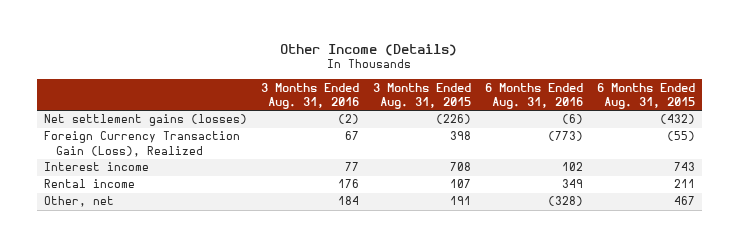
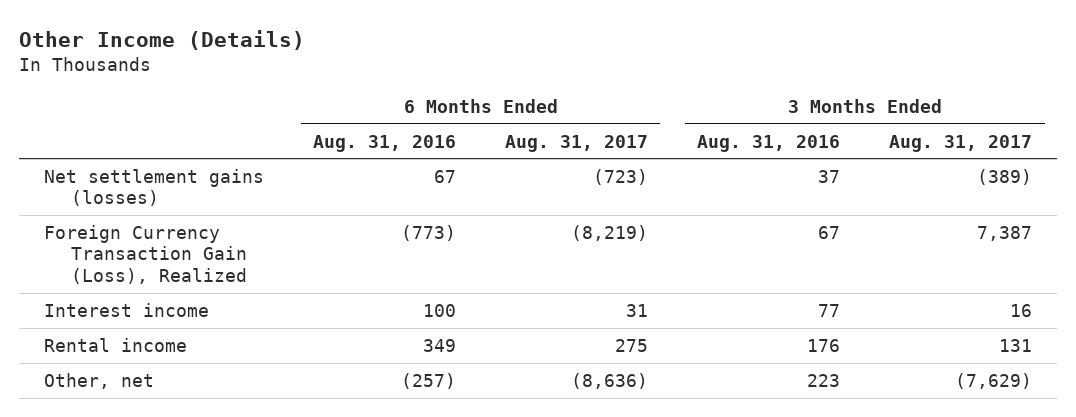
[372,82,471,109] 3 Months Ended Aug. 31, 2015 -> none
[597,82,696,109] 6 Months Ended Aug. 31, 2015 -> none
none -> [505,134,649,152] Aug. 31, 2017
none -> [889,134,1033,152] Aug. 31, 2017
[337,114,359,125] (2) -> [818,169,841,183] 37
[561,114,583,125] (6) -> [433,169,456,183] 67
[561,162,583,172] 102 -> [422,303,456,317] 100
[337,196,359,206] 184 -> [807,373,841,387] 223
[547,196,583,207] (328) -> [400,372,456,389] (257)

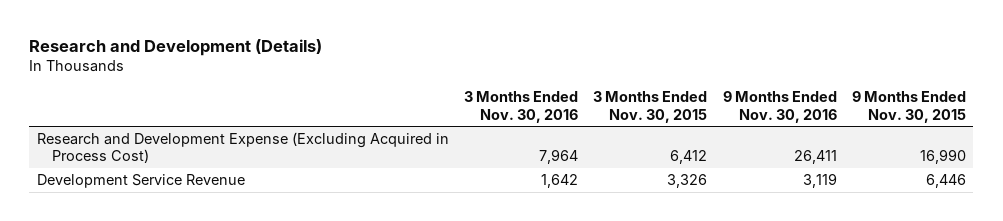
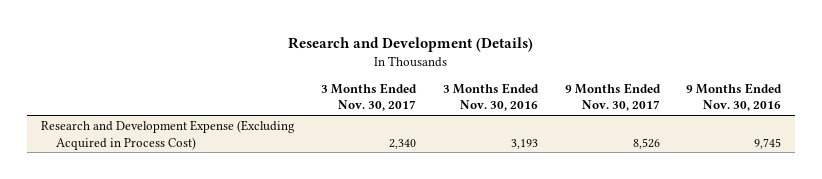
[593,91,708,123] 3 Months Ended Nov. 30, 2015 -> none
[851,91,966,123] 9 Months Ended Nov. 30, 2015 -> none
none -> [321,82,418,112] 3 Months Ended Nov. 30, 2017
none -> [564,82,661,112] 9 Months Ended Nov. 30, 2017
[36,174,245,189] Development Service Revenue -> none
[539,149,579,165] 7,964 -> [511,138,539,149] 3,193
[793,150,837,165] 26,411 -> [754,137,782,149] 9,745

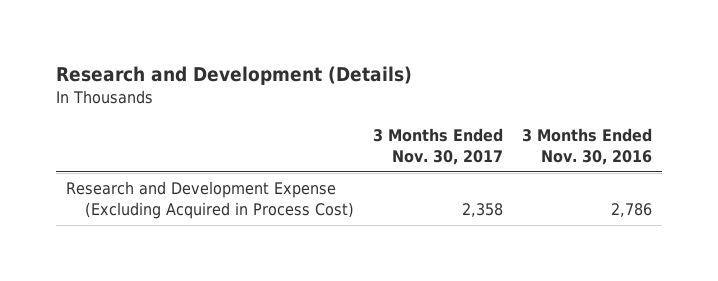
[564,82,661,112] 9 Months Ended Nov. 30, 2017 -> none
[686,82,783,112] 9 Months Ended Nov. 30, 2016 -> none
[389,138,417,149] 2,340 -> [462,203,504,218] 2,358
[511,138,539,149] 3,193 -> [611,203,653,218] 2,786

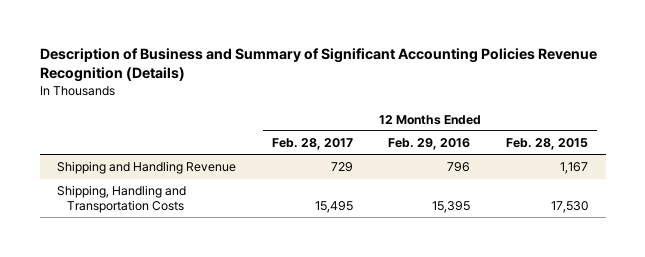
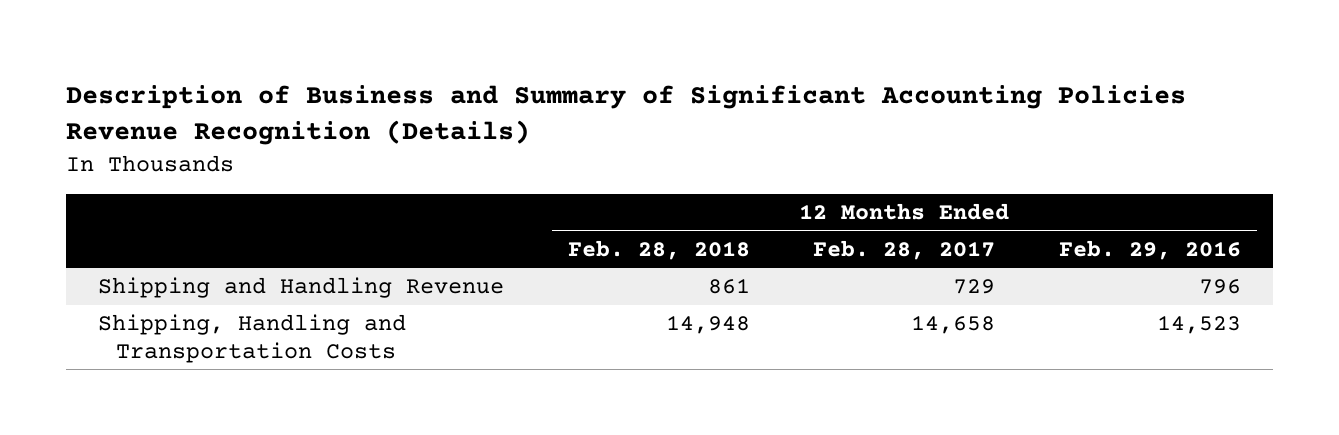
[505,138,588,151] Feb. 28, 2015 -> none
none -> [567,239,750,260] Feb. 28, 2018
[314,201,353,214] 15,495 -> [911,315,996,335] 14,658
[432,201,471,214] 15,395 -> [1156,315,1241,335] 14,523

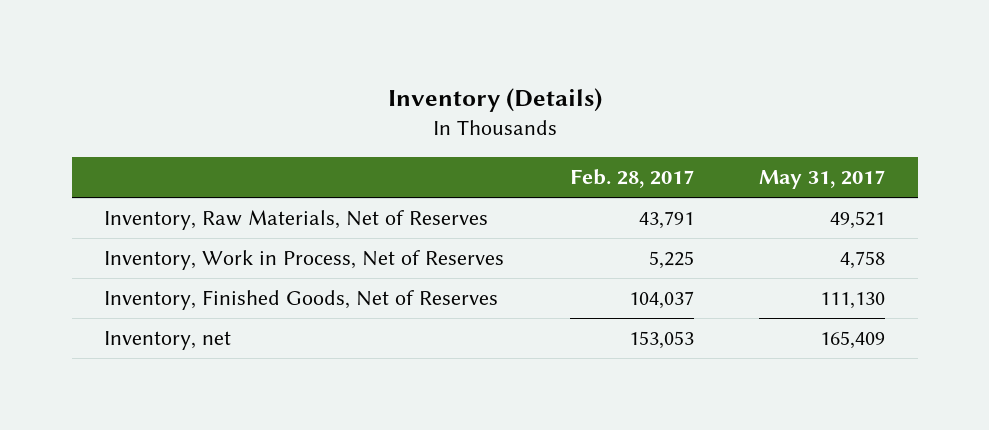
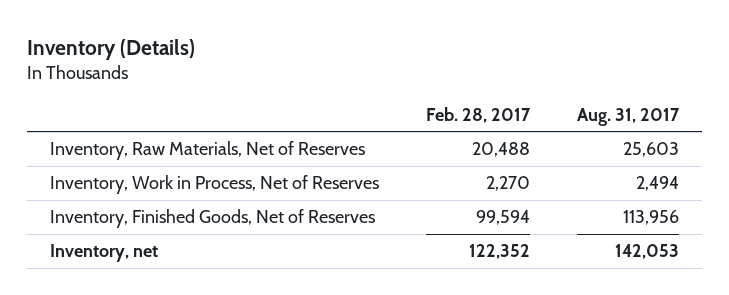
[758,169,885,189] May 31, 2017 -> none
none -> [576,107,680,126] Aug. 31, 2017
[638,211,694,230] 43,791 -> [472,142,531,158] 20,488
[648,251,694,270] 5,225 -> [486,176,531,192] 2,270
[628,291,694,310] 104,037 -> [476,210,531,226] 99,594
[628,331,694,350] 153,053 -> [469,244,531,260] 122,352

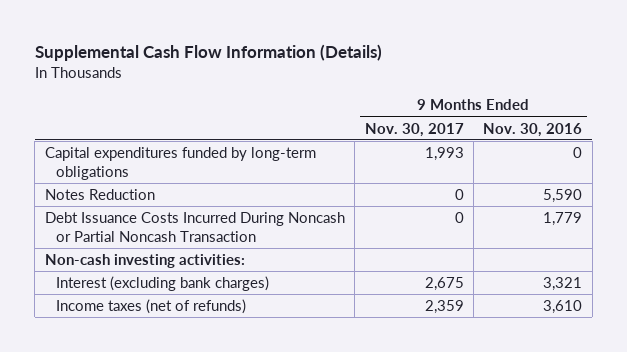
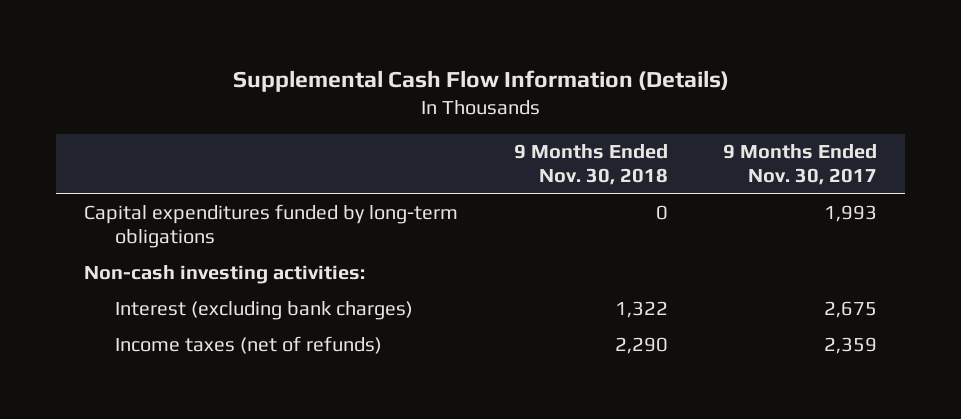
[483,122,583,137] Nov. 30, 2016 -> none
none -> [513,144,668,186] 9 Months Ended Nov. 30, 2018
[44,189,155,201] Notes Reduction -> none
[44,212,345,242] Debt Issuance Costs Incurred During Noncash or Partial Noncash Transaction -> none

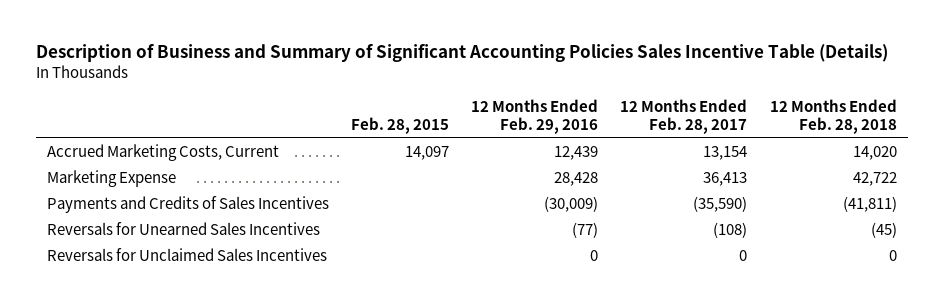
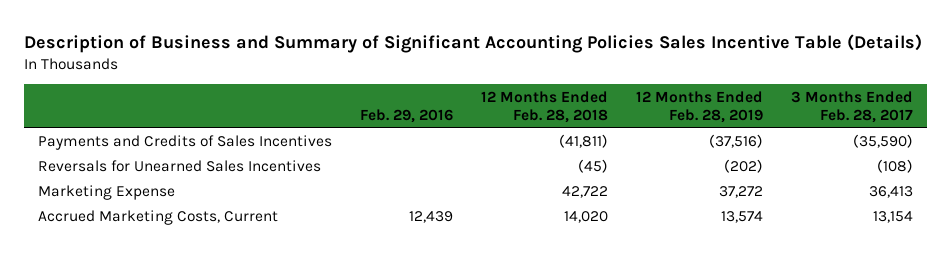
[350,117,449,135] Feb. 28, 2015 -> none
[471,98,599,135] 12 Months Ended Feb. 29, 2016 -> none
[620,98,748,135] 12 Months Ended Feb. 28, 2017 -> none
none -> [359,109,453,124] Feb. 29, 2016
none -> [636,90,764,124] 12 Months Ended Feb. 28, 2019
none -> [791,90,914,124] 3 Months Ended Feb. 28, 2017
[46,248,327,262] Reversals for Unclaimed Sales Incentives -> none
[46,170,176,188] Marketing Expense -> [37,185,175,201] Marketing Expense
[46,144,279,162] Accrued Marketing Costs, Current -> [37,210,278,226] Accrued Marketing Costs, Current

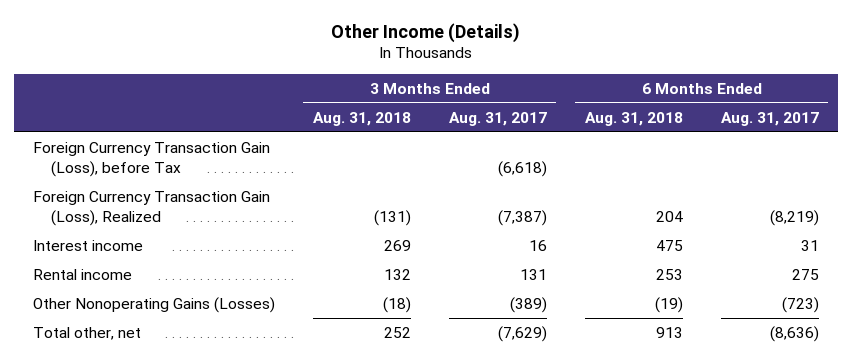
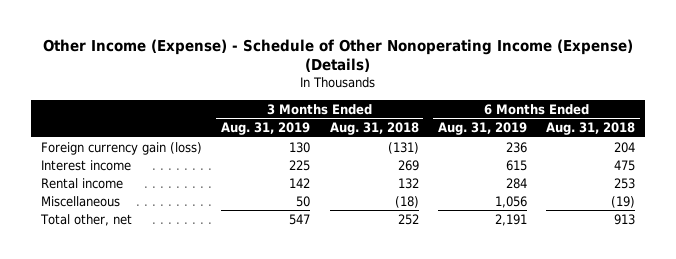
[330,22,520,43] Other Income (Details) -> [43,38,634,73] Other Income (Expense) - Schedule of Other Nonoperating Income (Expense) (Details)
[448,111,547,126] Aug. 31, 2017 -> none
[720,111,819,126] Aug. 31, 2017 -> none
none -> [221,121,311,135] Aug. 31, 2019
none -> [437,121,527,135] Aug. 31, 2019
[32,141,270,177] Foreign Currency Transaction Gain (Loss), before Tax -> none
[32,190,270,226] Foreign Currency Transaction Gain (Loss), Realized -> [40,141,202,155] Foreign currency gain (loss)
[32,296,275,313] Other Nonoperating Gains (Losses) -> [40,195,120,207] Miscellaneous

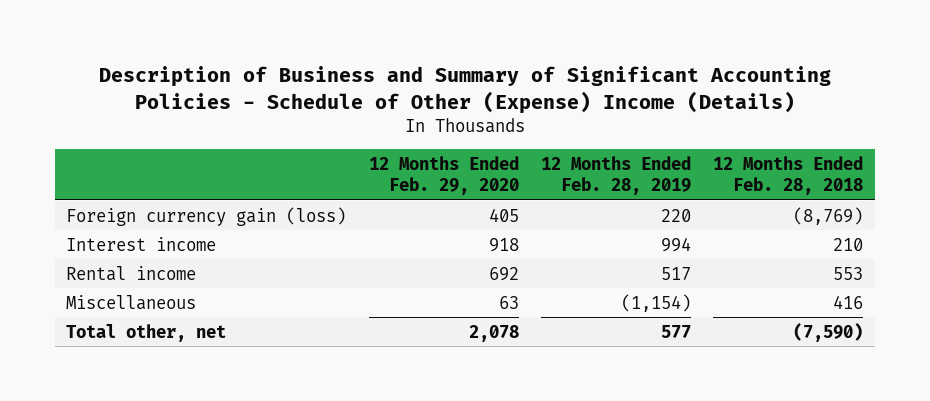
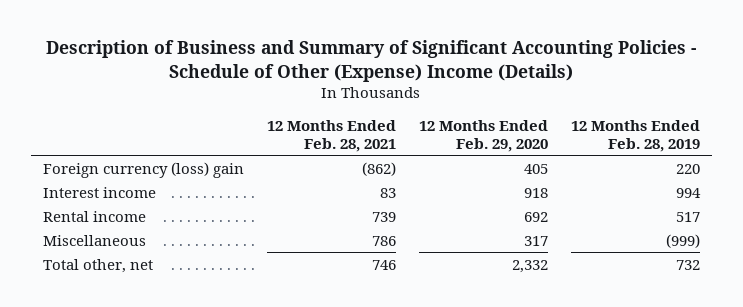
[713,155,864,196] 12 Months Ended Feb. 28, 2018 -> none
none -> [266,120,396,152] 12 Months Ended Feb. 28, 2021
[66,206,347,226] Foreign currency gain (loss) -> [42,161,244,178] Foreign currency (loss) gain
[498,295,519,309] 63 -> [524,235,549,246] 317
[621,293,692,312] (1,154) -> [666,233,701,248] (999)
[468,324,519,342] 2,078 -> [512,259,549,273] 2,332
[661,324,692,338] 577 -> [676,259,701,270] 732

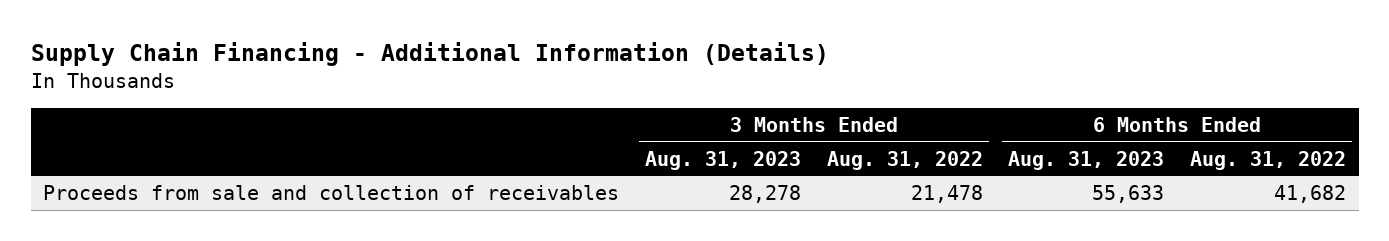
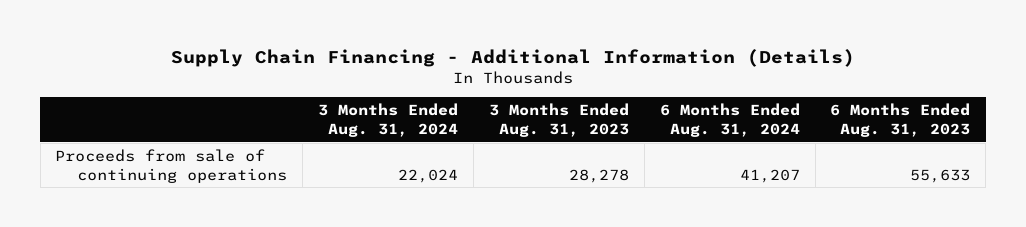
[826,150,983,170] Aug. 31, 2022 -> none
[1189,150,1346,170] Aug. 31, 2022 -> none
none -> [318,103,459,137] 3 Months Ended Aug. 31, 2024
none -> [659,103,800,137] 6 Months Ended Aug. 31, 2024
[43,185,620,201] Proceeds from sale and collection of receivables -> [55,149,288,183] Proceeds from sale of continuing operations

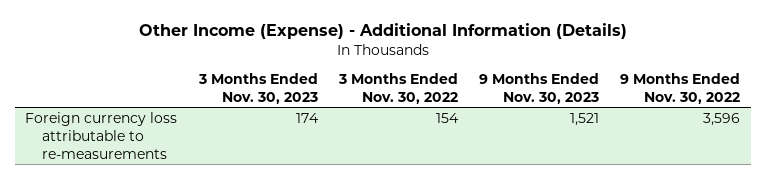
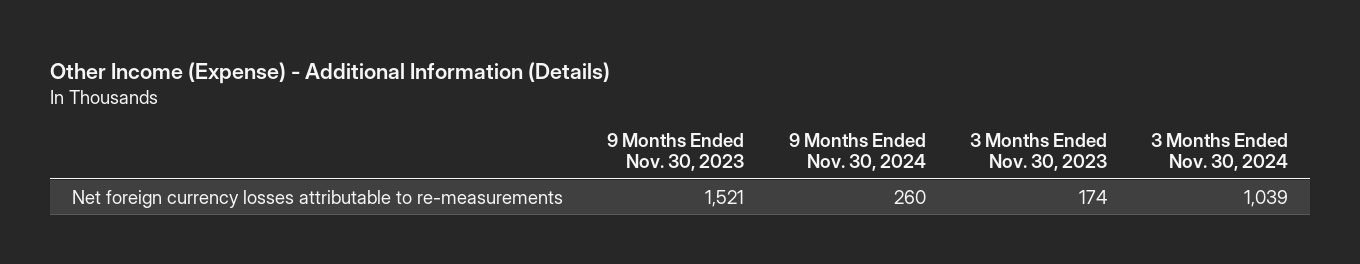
[337,73,458,104] 3 Months Ended Nov. 30, 2022 -> none
[620,73,741,104] 9 Months Ended Nov. 30, 2022 -> none
none -> [788,132,926,172] 9 Months Ended Nov. 30, 2024
none -> [1151,132,1289,172] 3 Months Ended Nov. 30, 2024
[25,112,178,159] Foreign currency loss attributable to re-measurements -> [72,190,564,209] Net foreign currency losses attributable to re-measurements

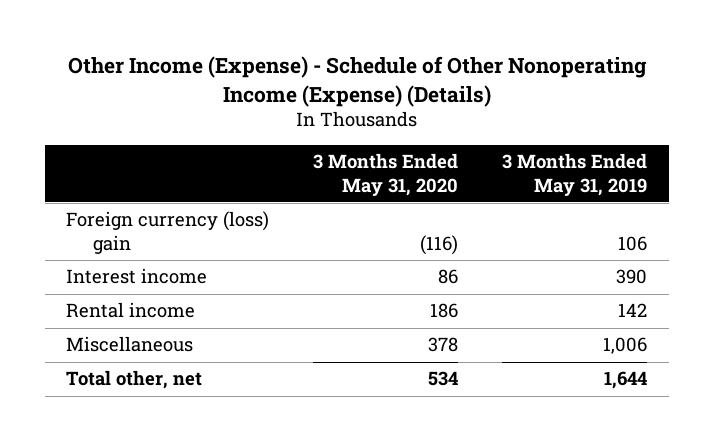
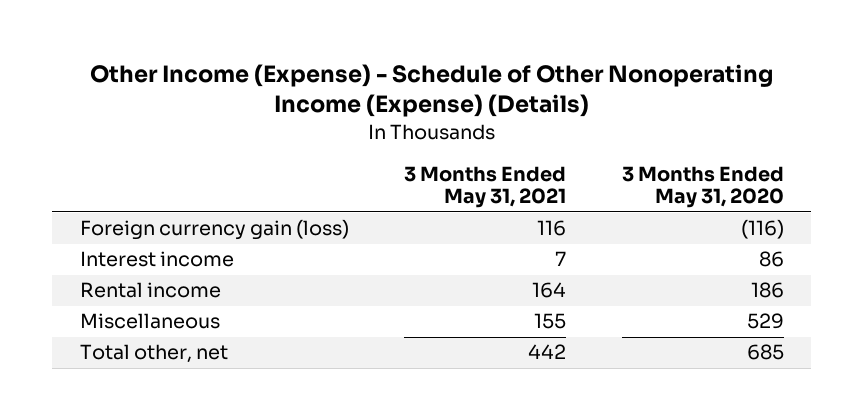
[501,153,647,196] 3 Months Ended May 31, 2019 -> none
none -> [404,165,567,209] 3 Months Ended May 31, 2021
[66,211,270,254] Foreign currency (loss) gain -> [79,219,349,241] Foreign currency gain (loss)
[428,337,459,353] 378 -> [746,313,784,330] 529
[428,371,459,387] 534 -> [746,344,784,361] 685

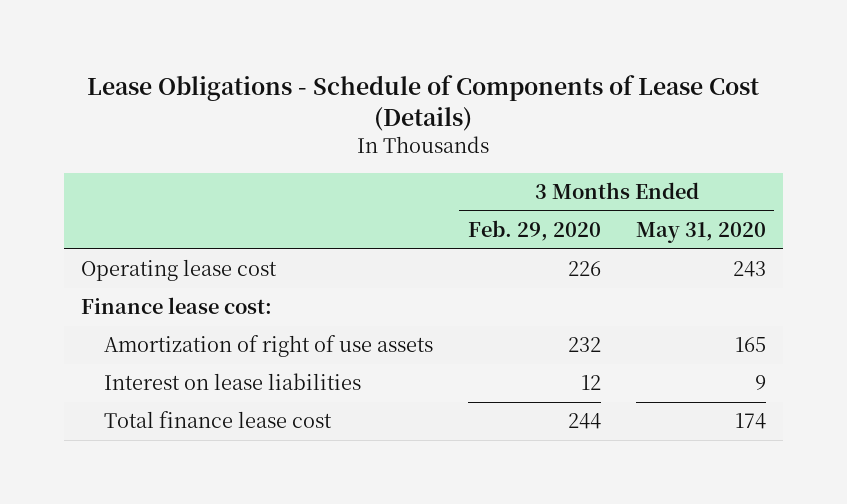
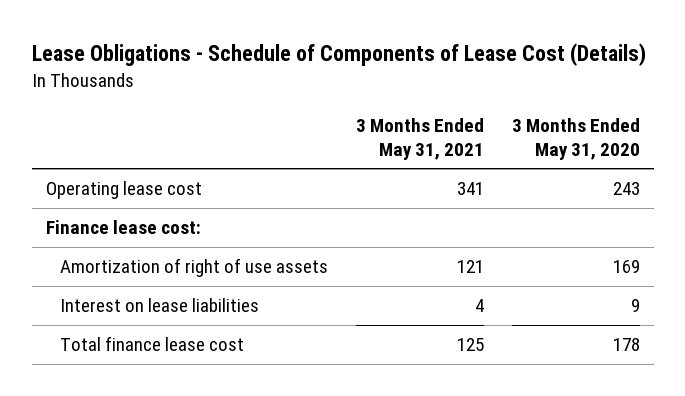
[467,220,601,242] Feb. 29, 2020 -> none
none -> [355,117,484,160] 3 Months Ended May 31, 2021
[734,337,766,353] 165 -> [612,260,640,274] 169
[734,413,766,430] 174 -> [612,338,640,352] 178

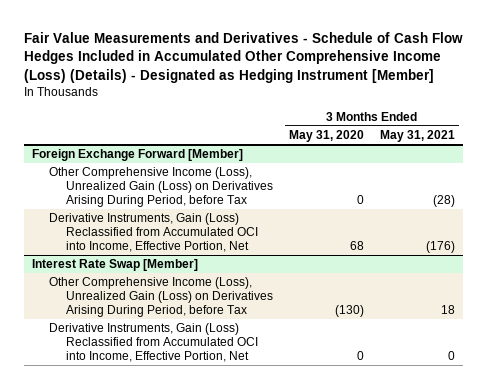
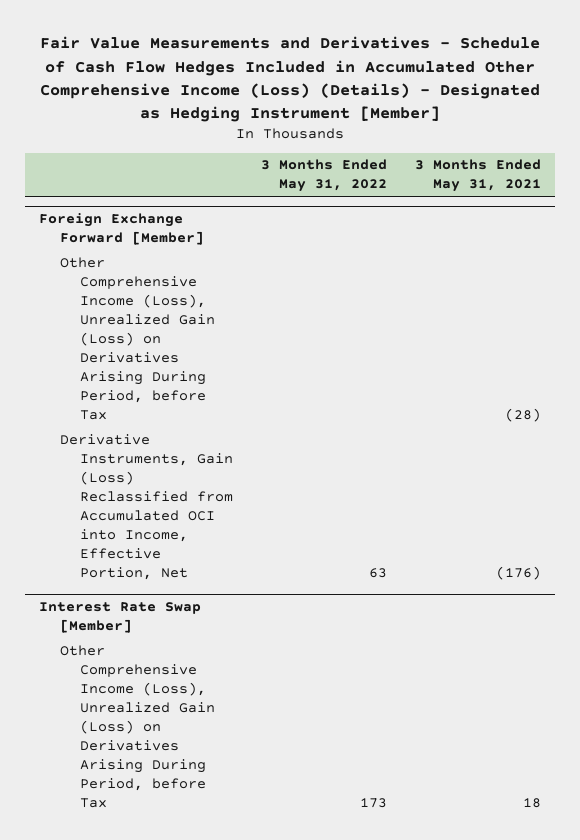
[289,130,365,143] May 31, 2020 -> none
none -> [261,159,388,193] 3 Months Ended May 31, 2022
[49,323,259,362] Derivative Instruments, Gain (Loss) Reclassified from Accumulated OCI into Income, Effective Portion, Net -> none

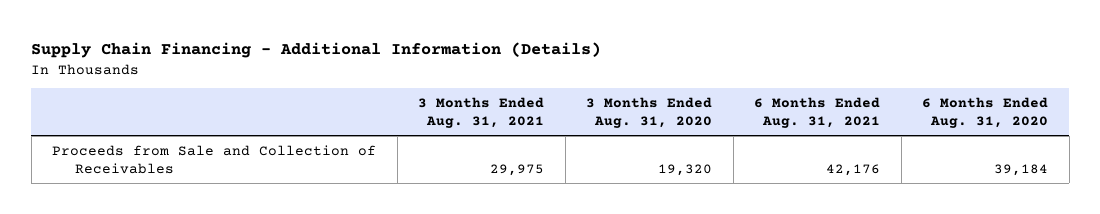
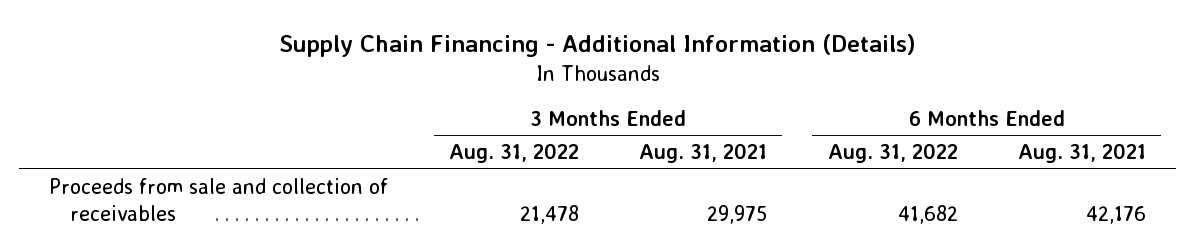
[586,96,713,128] 3 Months Ended Aug. 31, 2020 -> none
[922,96,1049,128] 6 Months Ended Aug. 31, 2020 -> none
none -> [448,143,579,164] Aug. 31, 2022
none -> [827,143,958,164] Aug. 31, 2022
[52,144,377,174] Proceeds from Sale and Collection of Receivables -> [49,177,389,221] Proceeds from sale and collection of receivables

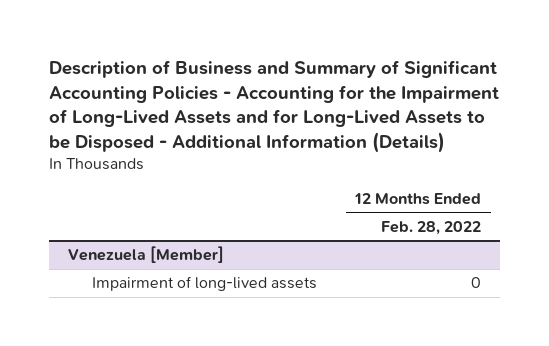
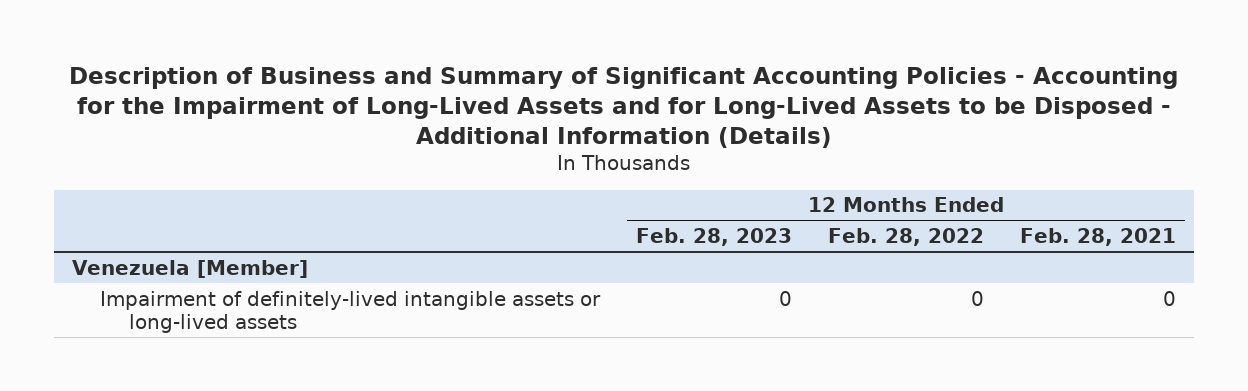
none -> [636,228,793,247] Feb. 28, 2023
none -> [1020,228,1177,247] Feb. 28, 2021
[92,276,318,292] Impairment of long-lived assets -> [100,290,602,333] Impairment of definitely-lived intangible assets or long-lived assets

